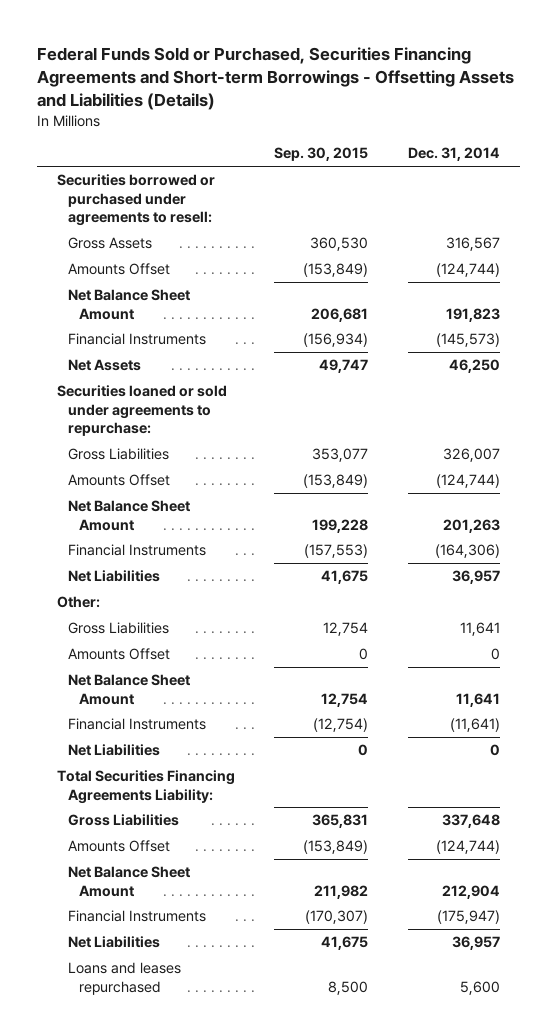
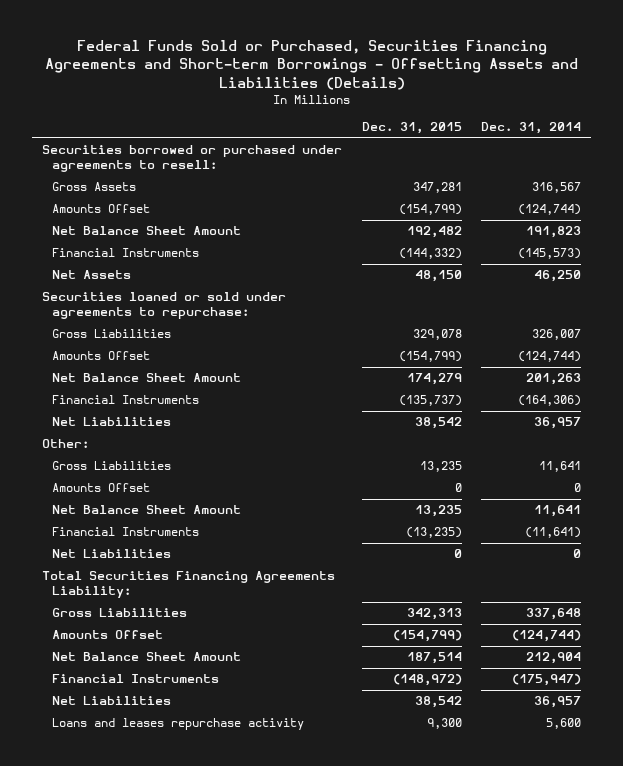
[274,147,369,162] Sep. 30, 2015 -> none
none -> [361,122,462,135] Dec. 31, 2015
[68,962,182,995] Loans and leases repurchased -> [52,718,305,731] Loans and leases repurchase activity

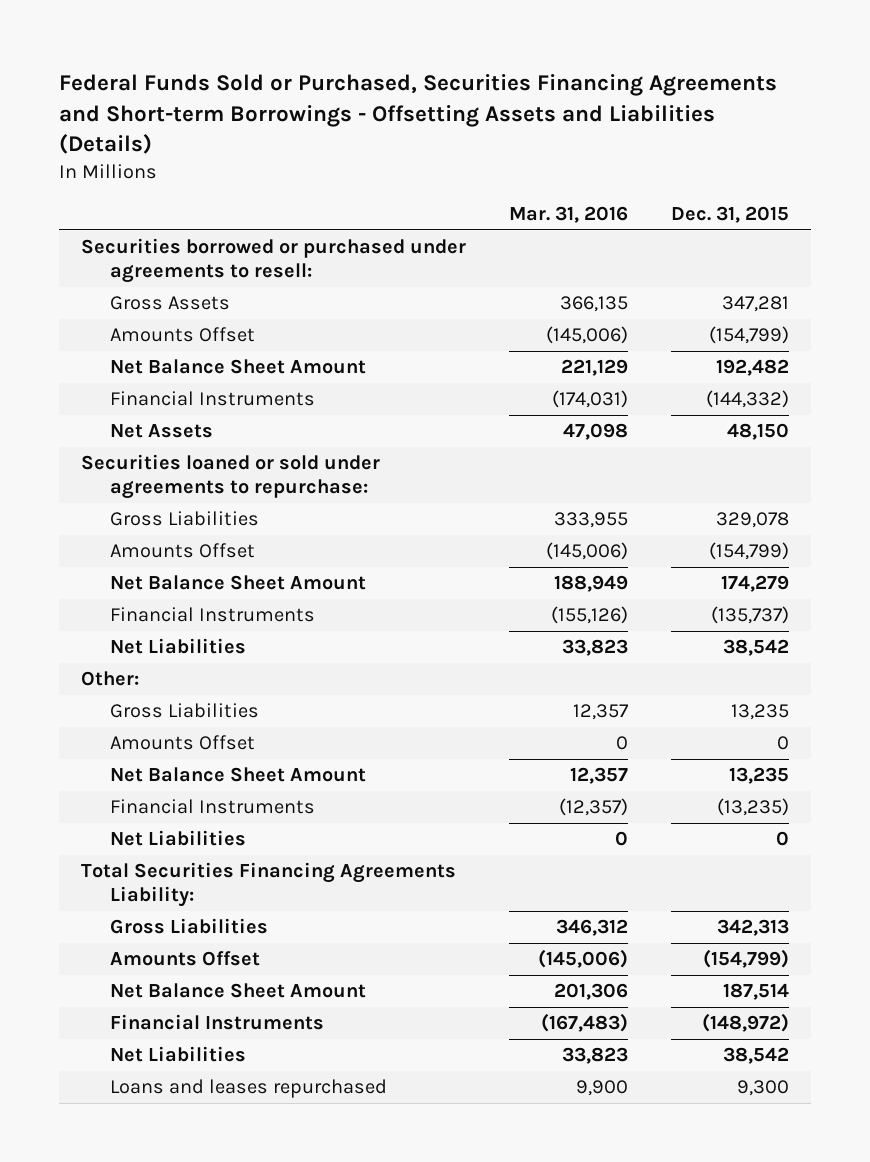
[481,122,582,135] Dec. 31, 2014 -> none
none -> [509,206,629,224] Mar. 31, 2016
[52,718,305,731] Loans and leases repurchase activity -> [110,1079,388,1099] Loans and leases repurchased

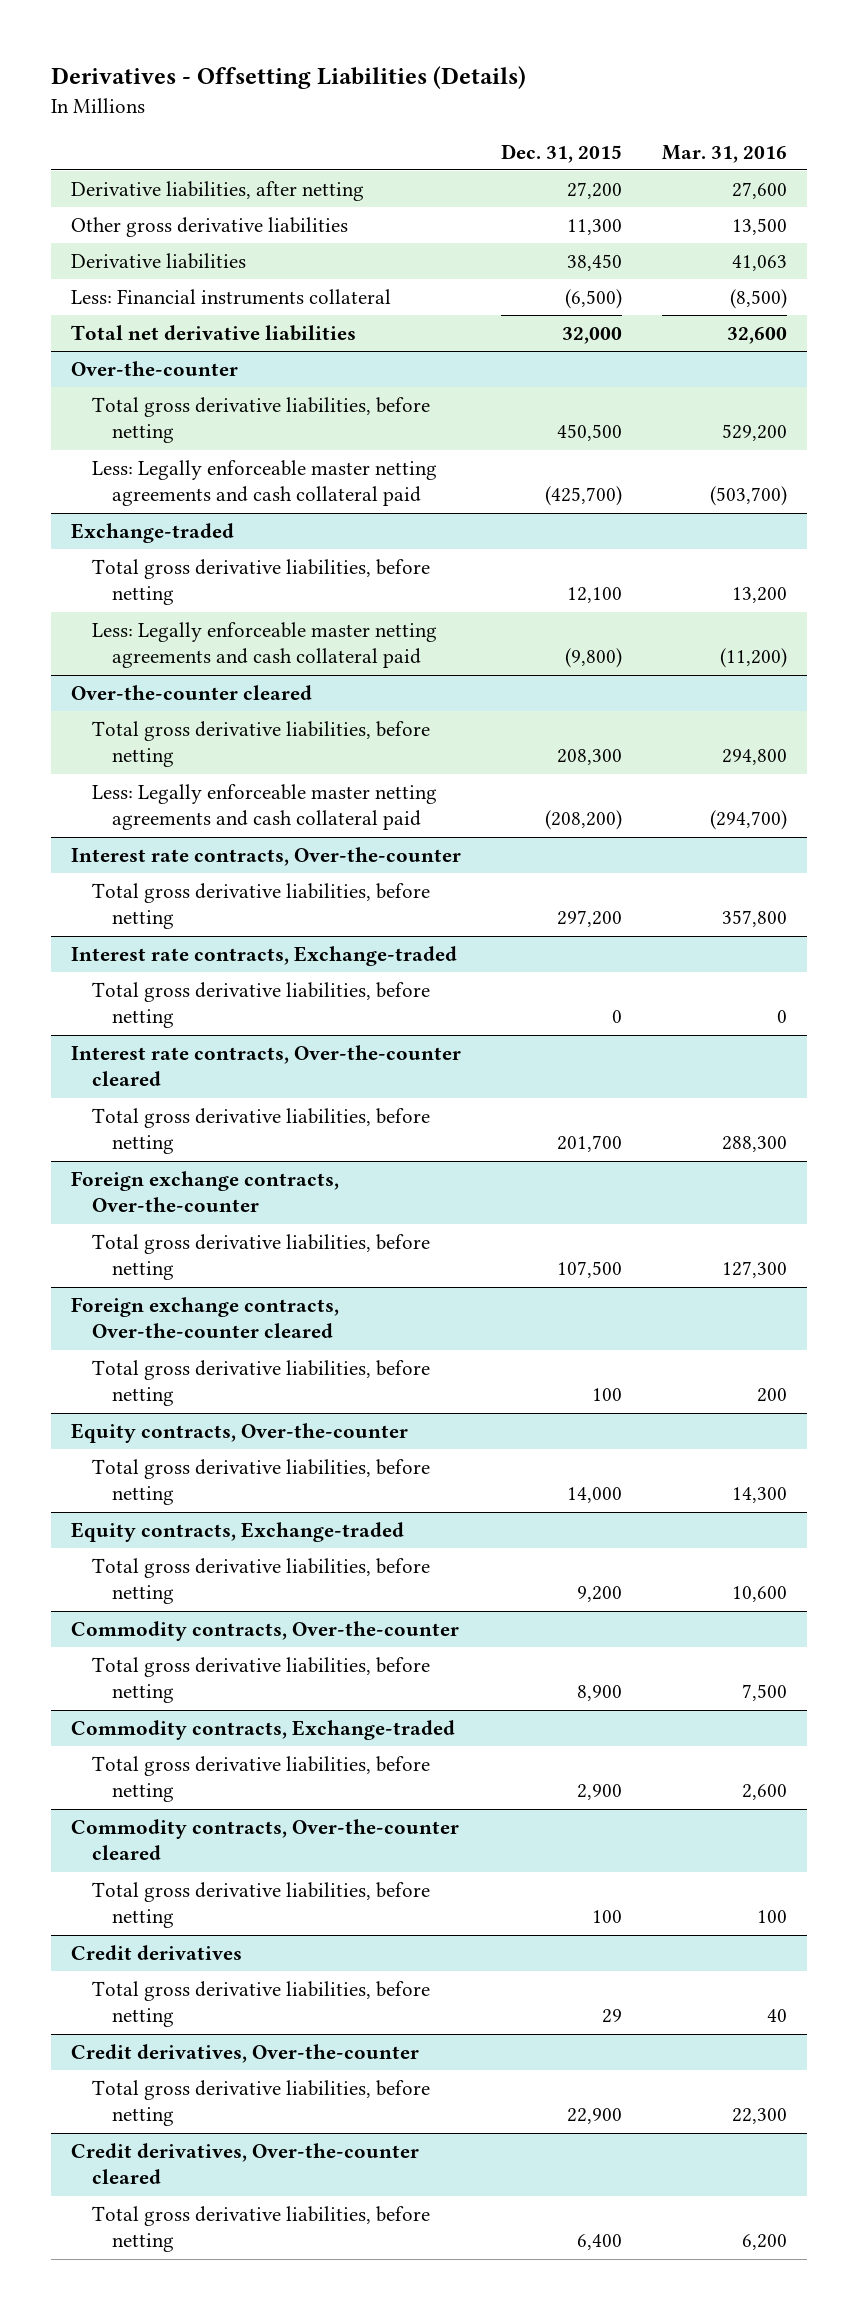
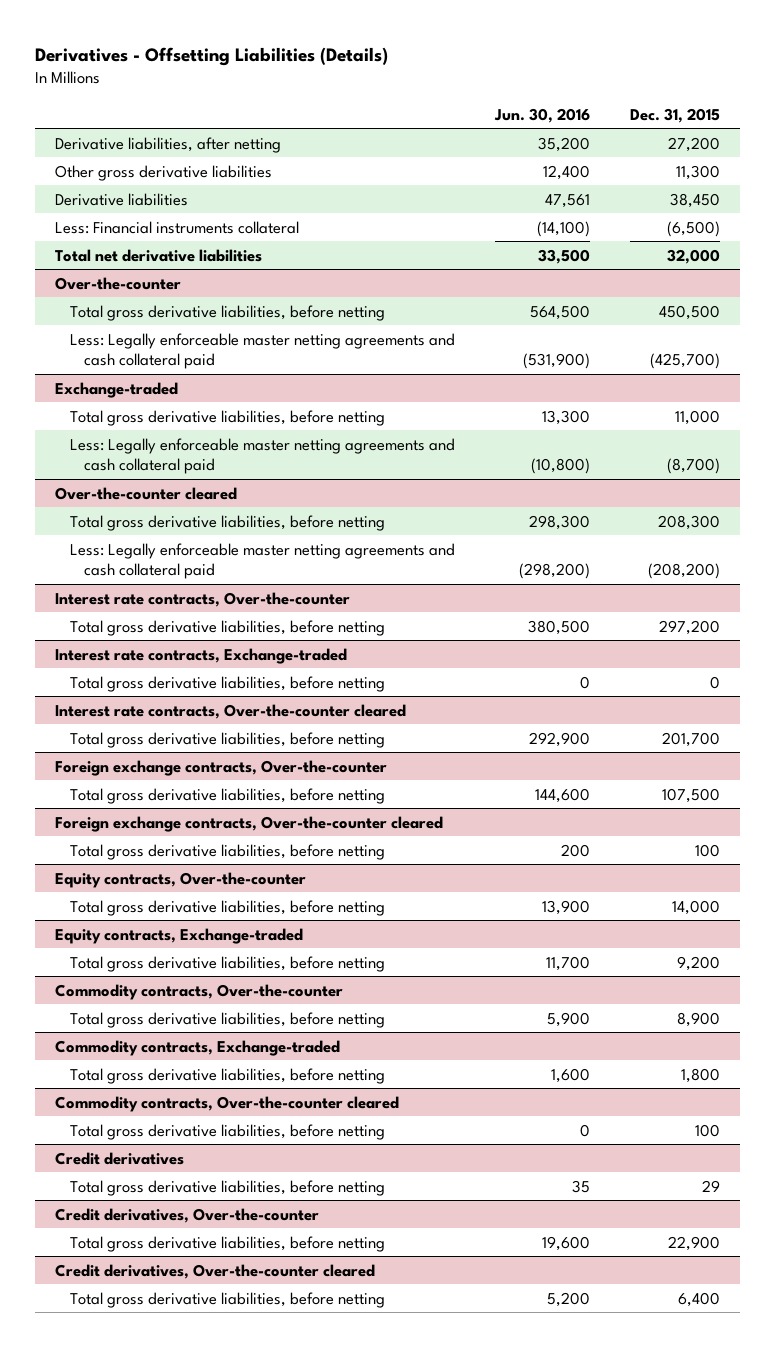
[662,144,788,163] Mar. 31, 2016 -> none
none -> [494,107,591,123] Jun. 30, 2016
[567,587,623,604] 12,100 -> [675,409,721,425] 11,000
[565,648,623,669] (9,800) -> [667,458,721,475] (8,700)
[577,1784,623,1801] 2,900 -> [681,1067,721,1083] 1,800

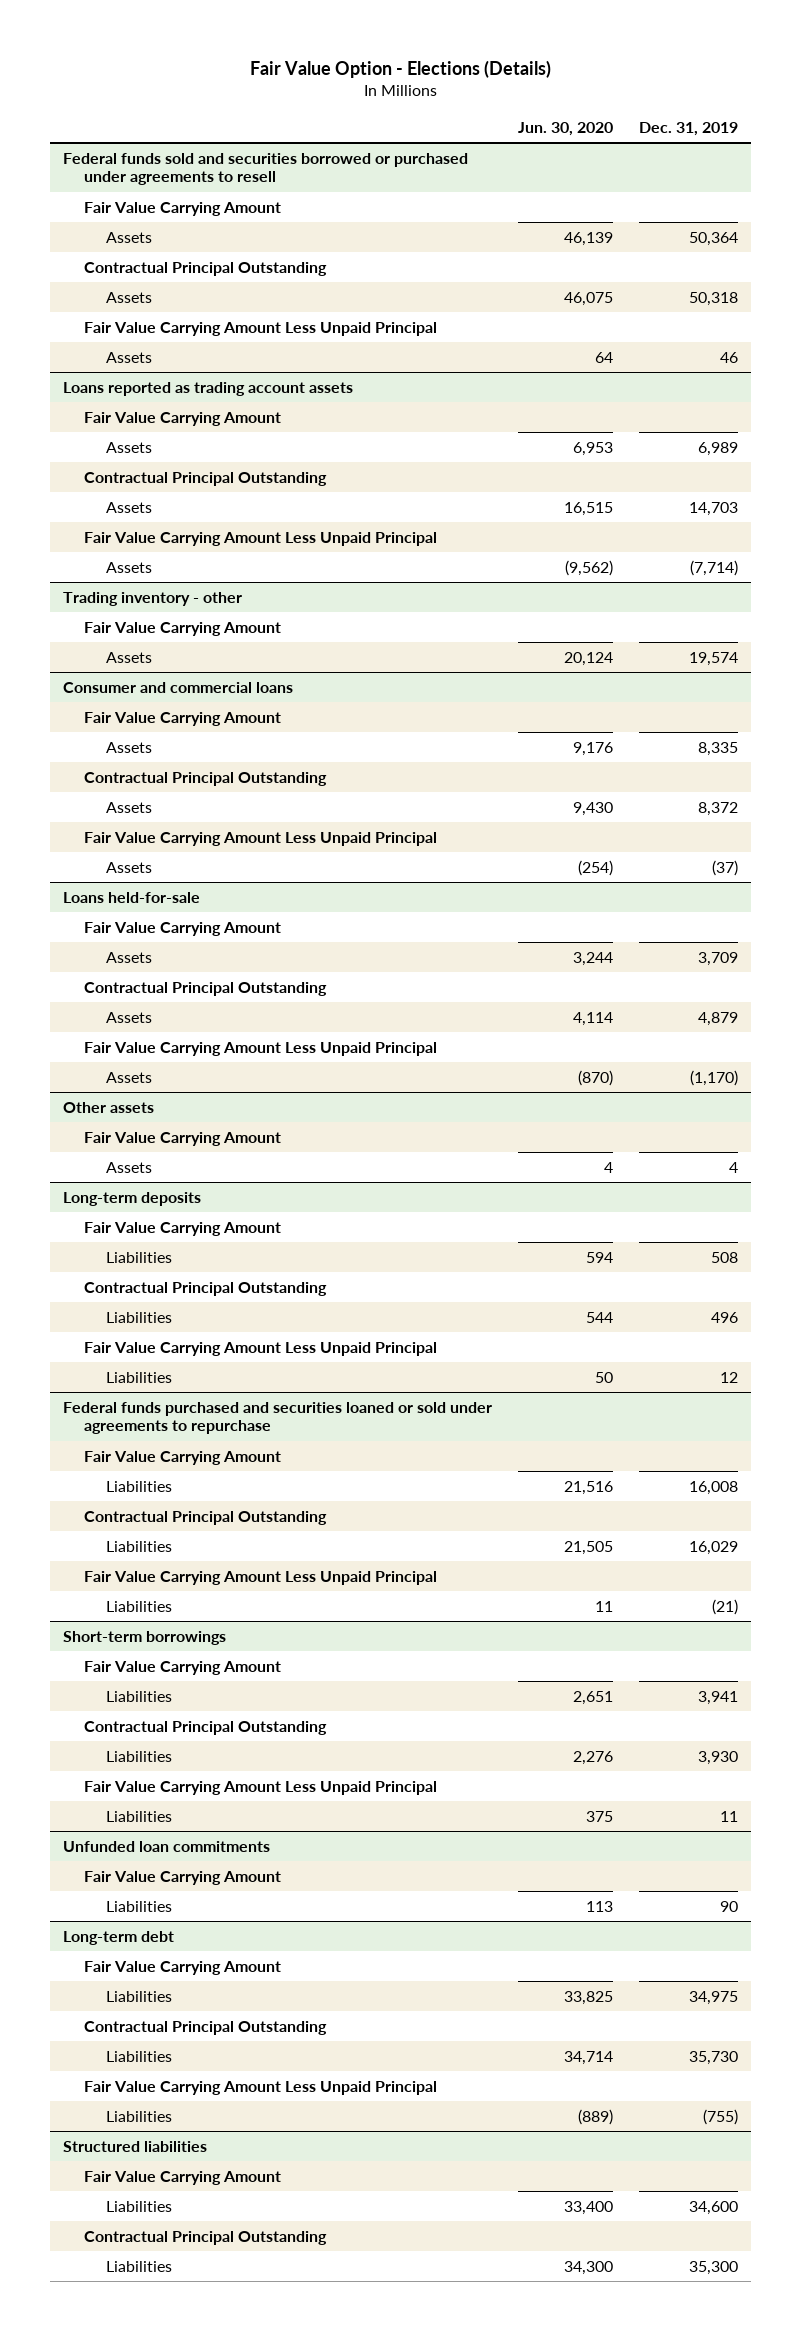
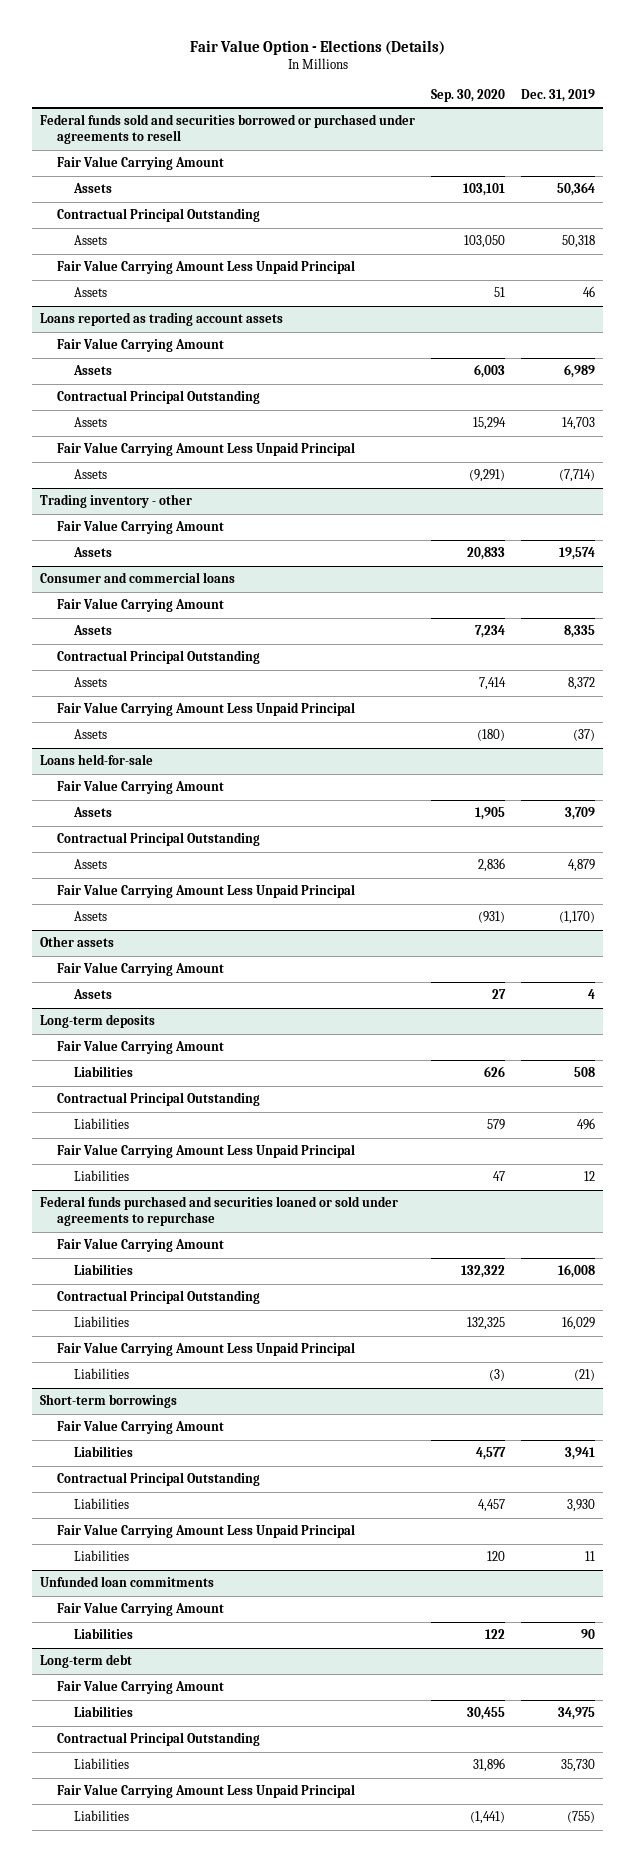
[518,121,614,136] Jun. 30, 2020 -> none
none -> [431,88,506,102] Sep. 30, 2020
[63,2140,208,2152] Structured liabilities -> none
[84,2170,282,2185] Fair Value Carrying Amount -> none
[105,2200,172,2212] Liabilities -> none
[84,2230,328,2245] Contractual Principal Outstanding -> none
[105,2260,172,2272] Liabilities -> none

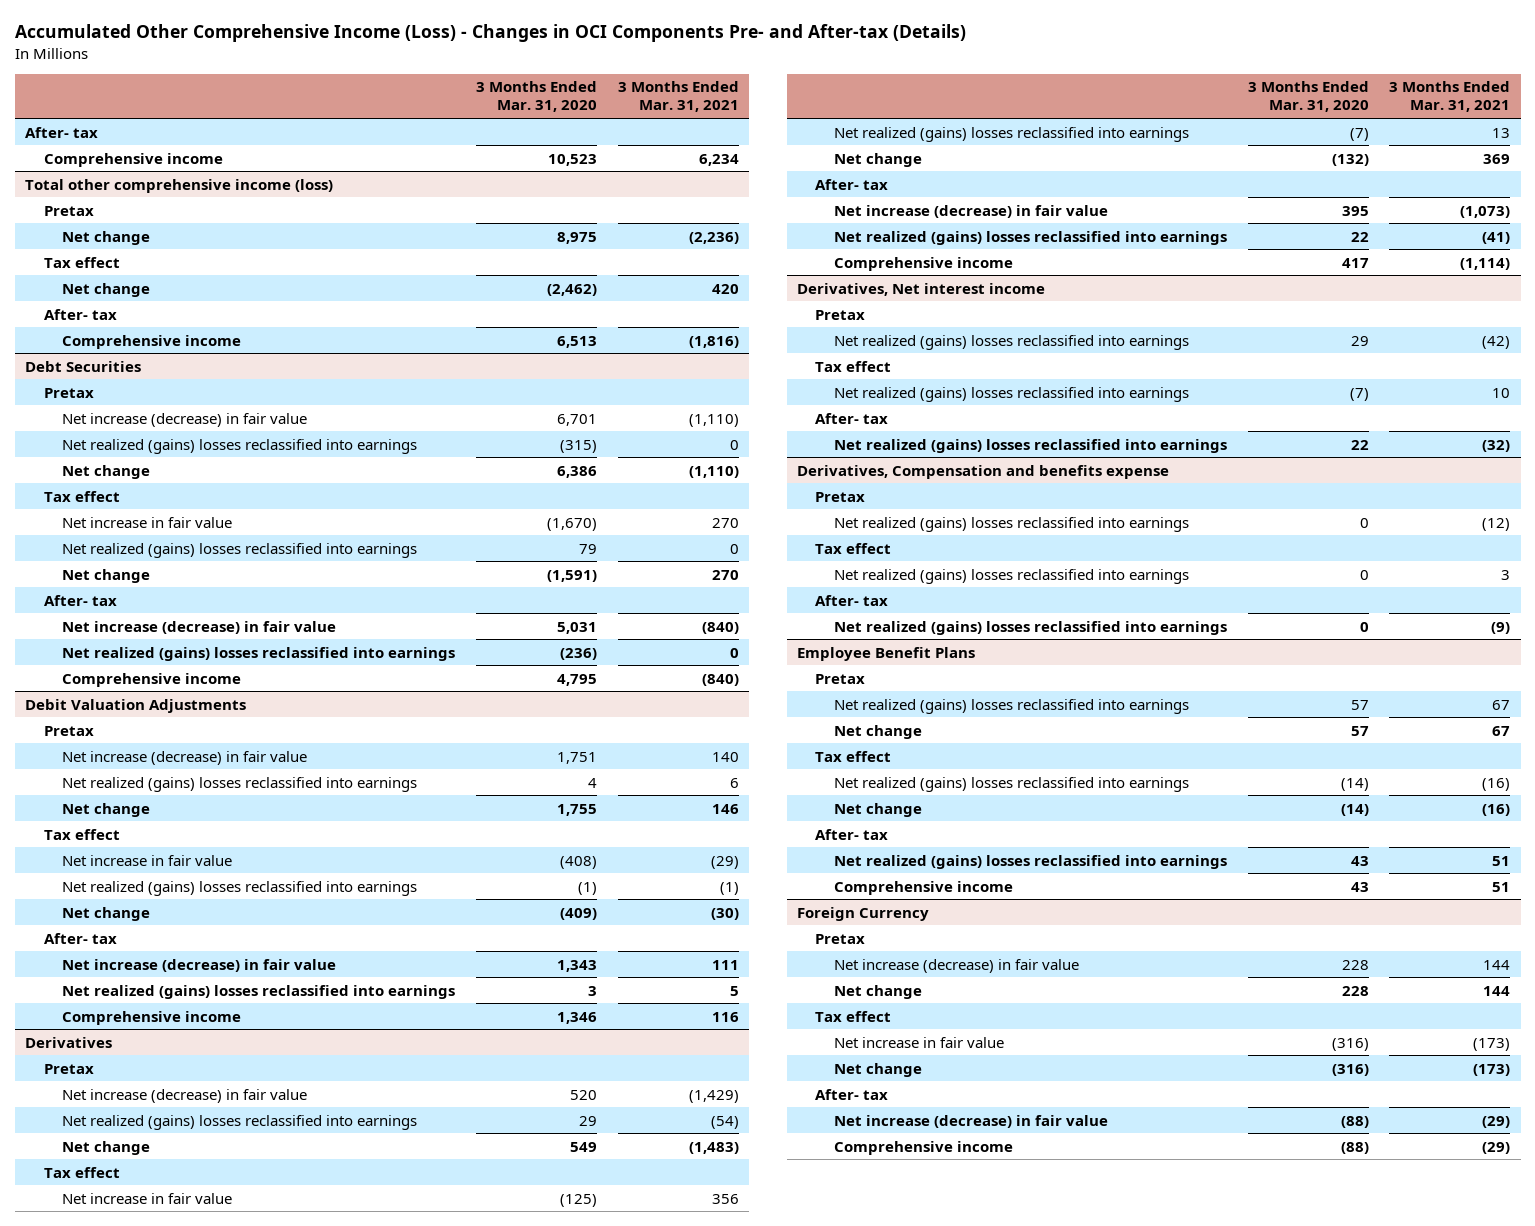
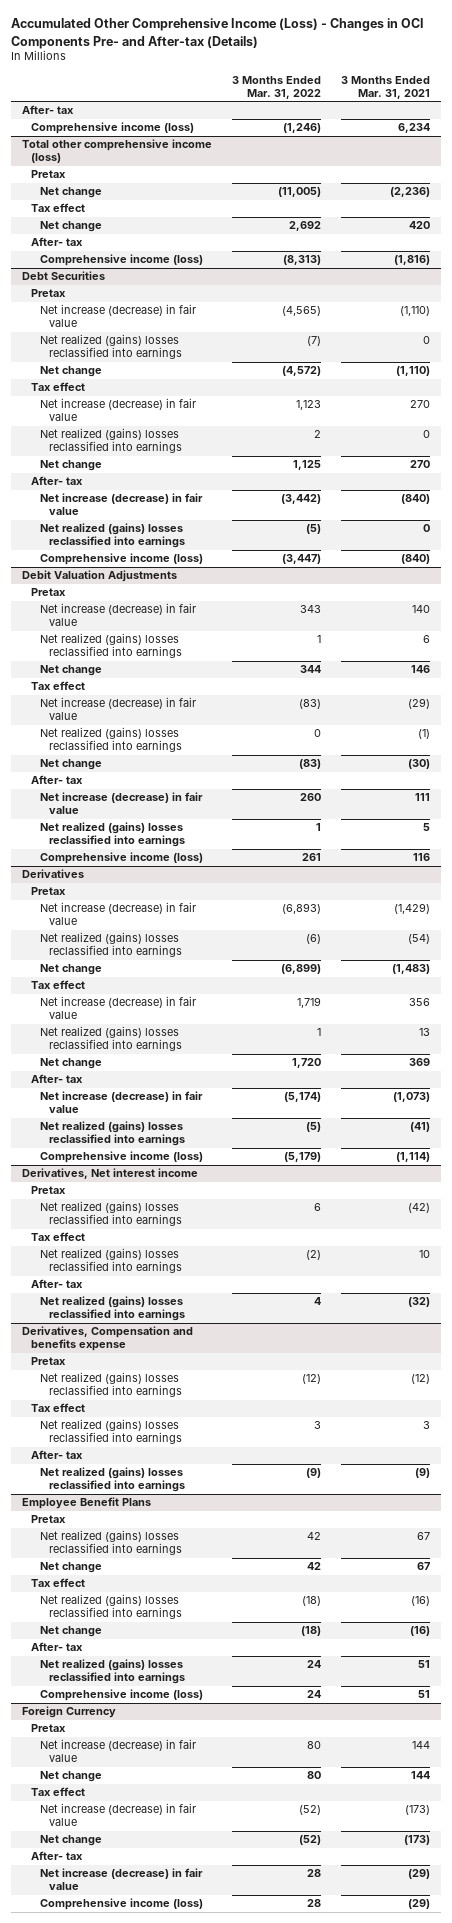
[475,81,597,113] 3 Months Ended Mar. 31, 2020 -> none
none -> [232,75,322,99] 3 Months Ended Mar. 31, 2022
[43,152,223,167] Comprehensive income -> [30,122,194,135] Comprehensive income (loss)
[62,334,242,349] Comprehensive income -> [39,254,203,267] Comprehensive income (loss)
[62,516,233,528] Net increase in fair value -> [39,398,196,422] Net increase (decrease) in fair value
[62,672,242,687] Comprehensive income -> [39,553,203,566] Comprehensive income (loss)
[62,854,233,866] Net increase in fair value -> [39,697,196,721] Net increase (decrease) in fair value
[62,1010,242,1025] Comprehensive income -> [39,852,203,865] Comprehensive income (loss)
[62,1192,233,1204] Net increase in fair value -> [39,996,196,1020] Net increase (decrease) in fair value
[834,256,1014,271] Comprehensive income -> [39,1151,203,1164] Comprehensive income (loss)
[834,880,1014,895] Comprehensive income -> [39,1689,203,1702] Comprehensive income (loss)
[834,1036,1005,1048] Net increase in fair value -> [39,1803,196,1827] Net increase (decrease) in fair value
[834,1140,1014,1155] Comprehensive income -> [39,1898,203,1911] Comprehensive income (loss)

